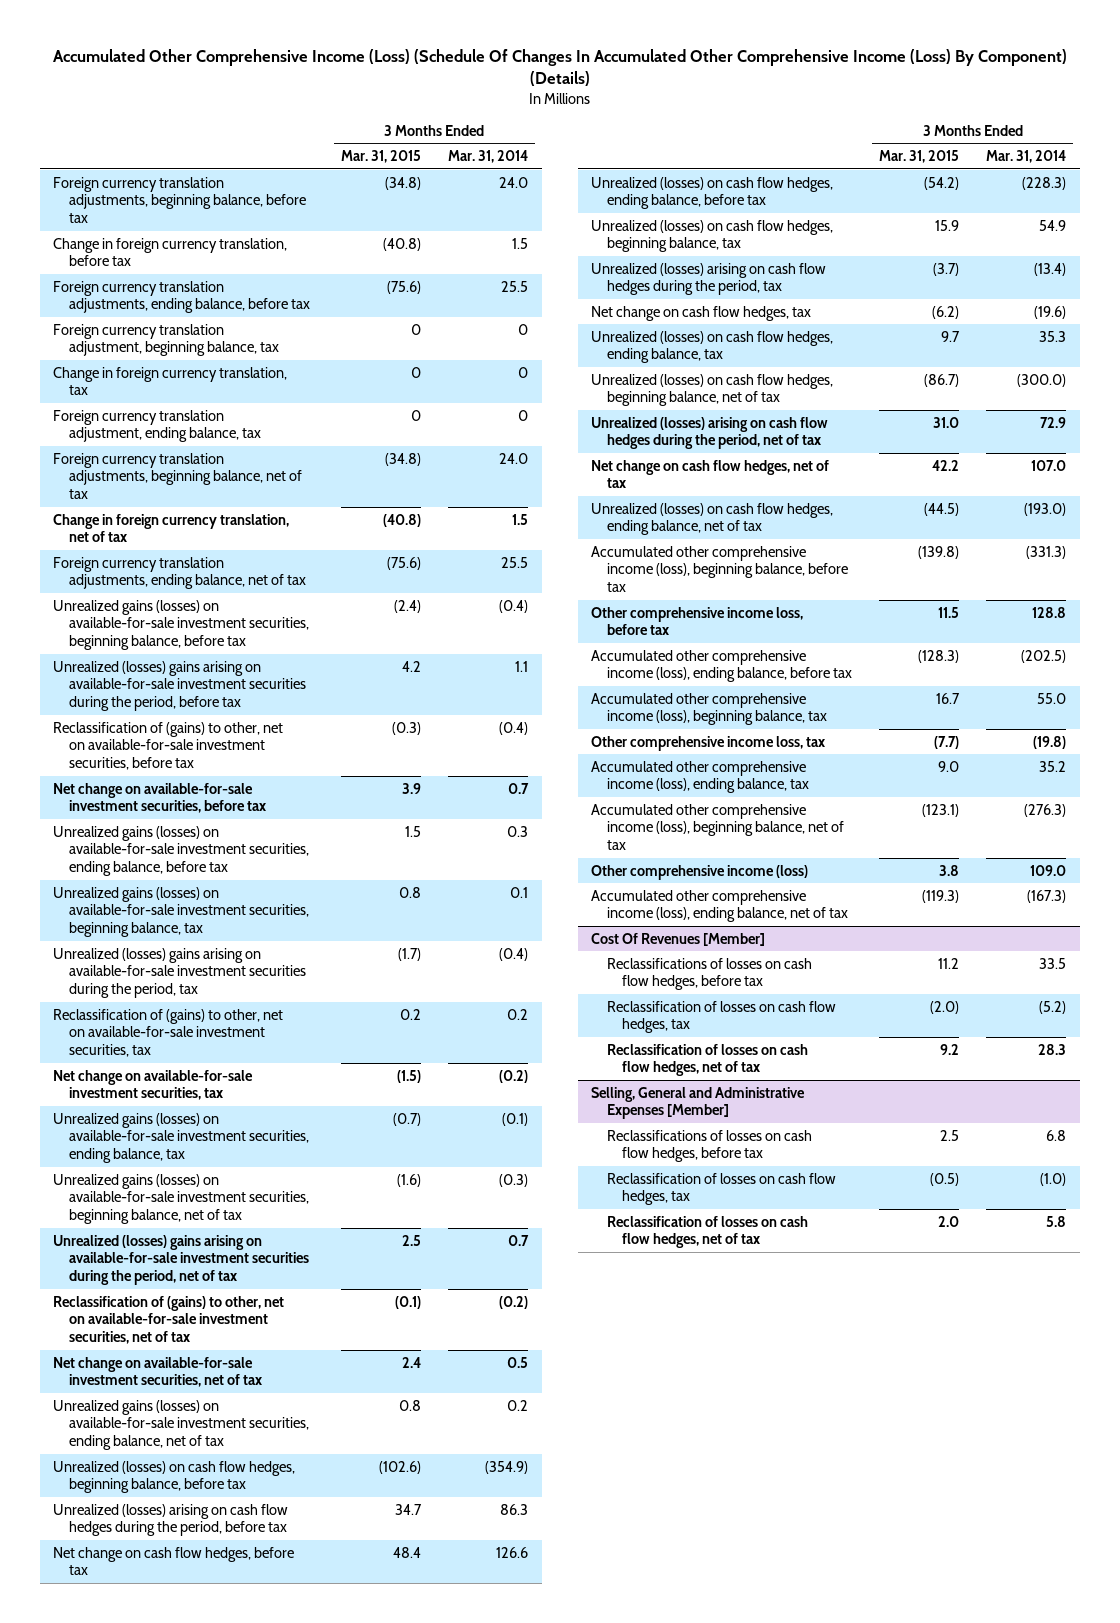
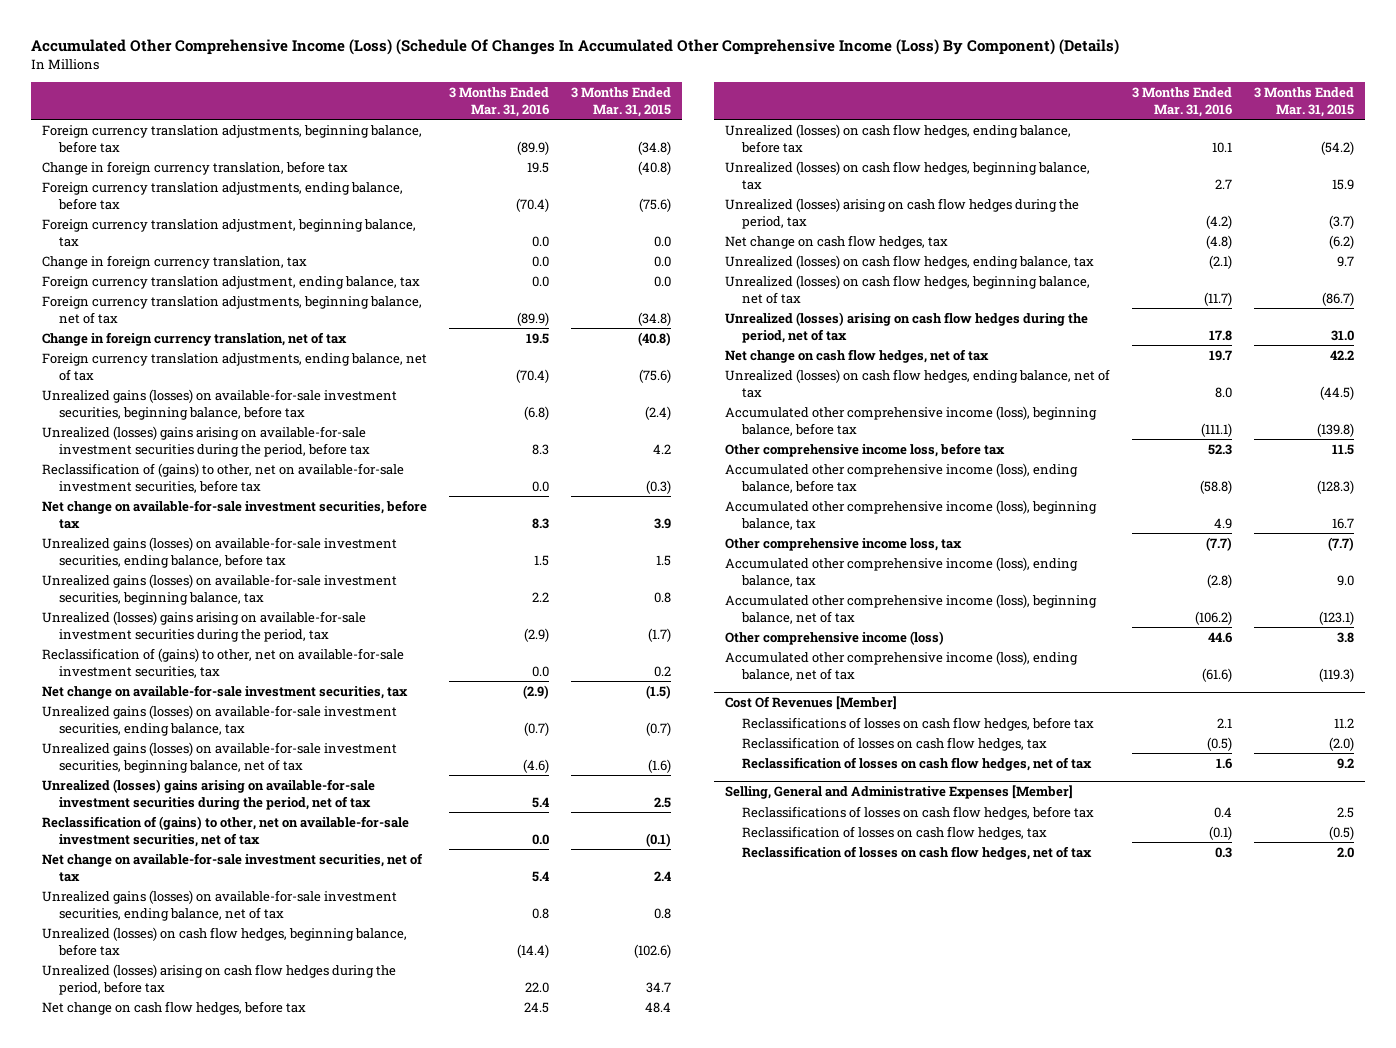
[448,150,529,164] Mar. 31, 2014 -> none
none -> [448,86,549,117] 3 Months Ended Mar. 31, 2016
[410,323,421,335] 0 -> [653,235,671,247] 0.0
[410,366,421,378] 0 -> [653,255,671,267] 0.0
[410,409,421,421] 0 -> [653,275,671,287] 0.0

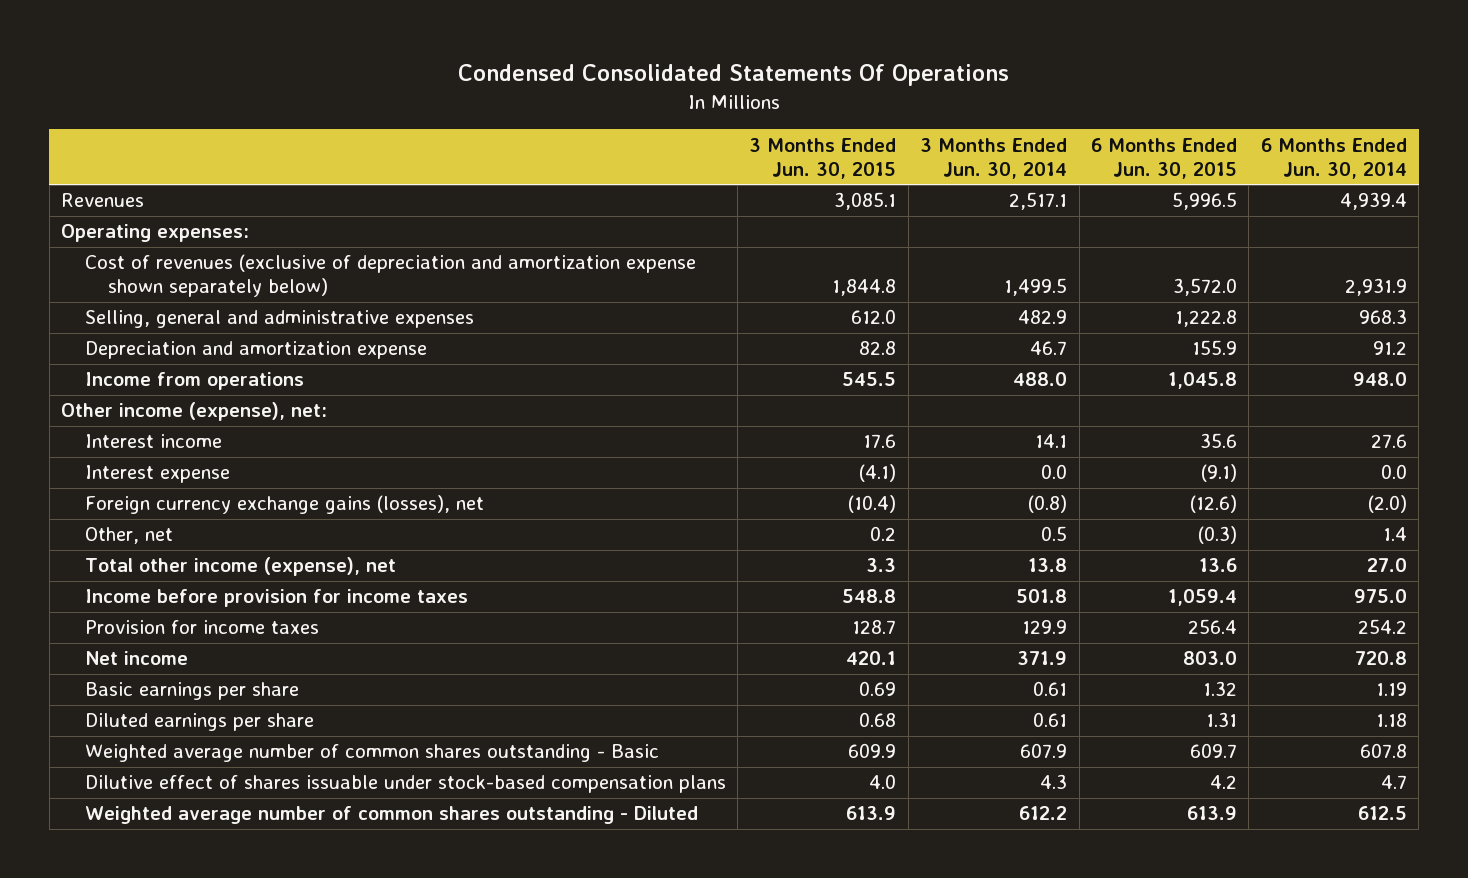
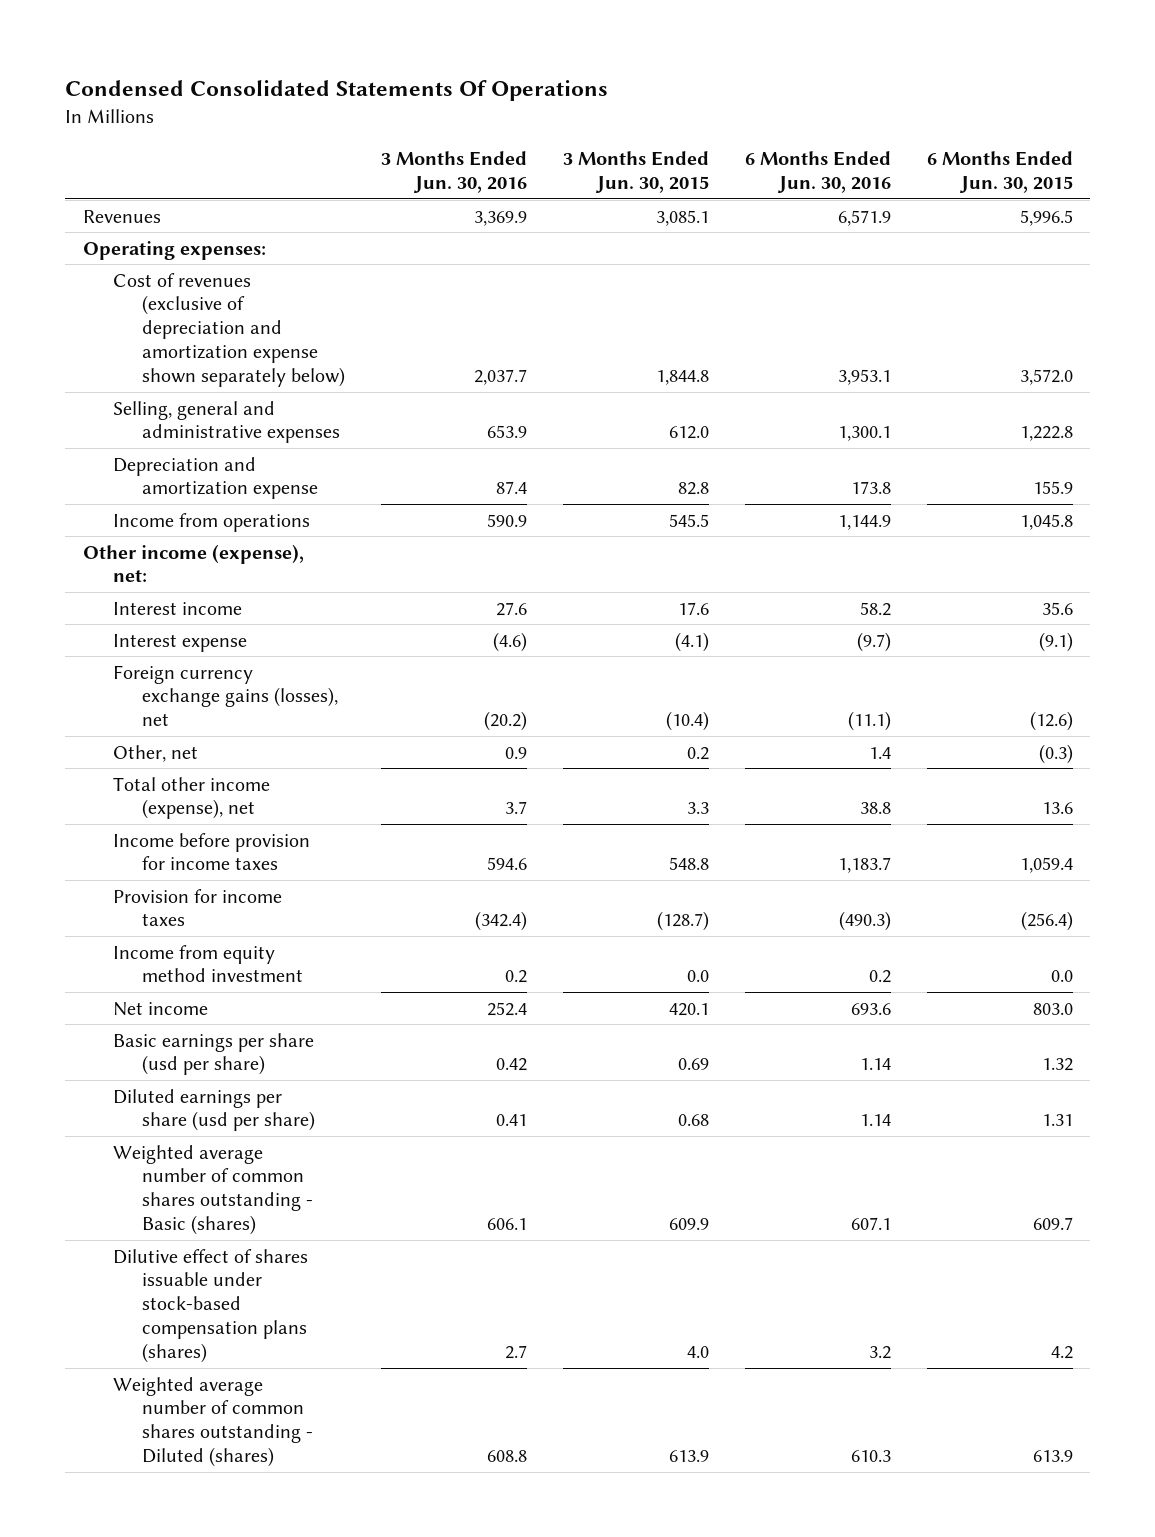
[920,137,1068,179] 3 Months Ended Jun. 30, 2014 -> none
[1260,137,1407,179] 6 Months Ended Jun. 30, 2014 -> none
none -> [381,151,528,194] 3 Months Ended Jun. 30, 2016
none -> [744,151,891,194] 6 Months Ended Jun. 30, 2016
[852,620,897,635] 128.7 -> [656,911,709,932] (128.7)
[1187,619,1237,635] 256.4 -> [1020,911,1073,932] (256.4)
none -> [112,944,304,983] Income from equity method investment
[84,682,299,701] Basic earnings per share -> [112,1032,314,1076] Basic earnings per share (usd per share)
[84,713,314,732] Diluted earnings per share -> [112,1088,316,1132] Diluted earnings per share (usd per share)
[84,744,659,763] Weighted average number of common shares outstanding - Basic -> [112,1144,314,1236] Weighted average number of common shares outstanding - Basic (shares)
[84,775,726,794] Dilutive effect of shares issuable under stock-based compensation plans -> [112,1248,308,1363] Dilutive effect of shares issuable under stock-based compensation plans (shares)
[84,806,698,825] Weighted average number of common shares outstanding - Diluted -> [112,1376,314,1468] Weighted average number of common shares outstanding - Diluted (shares)

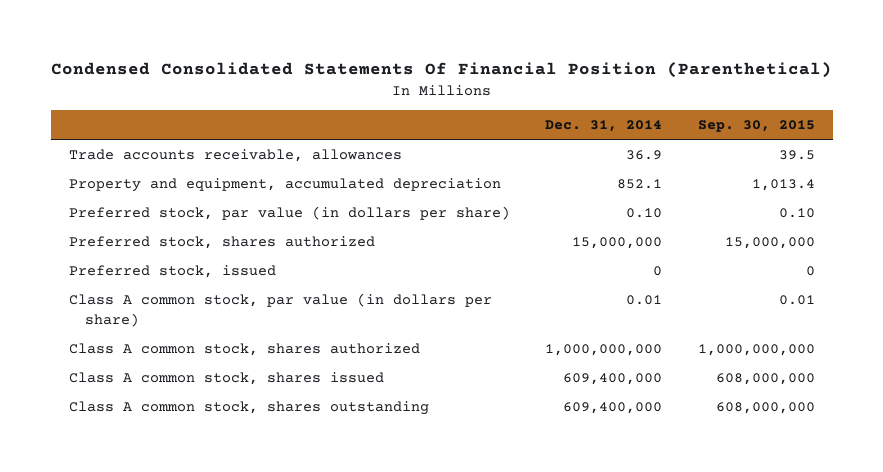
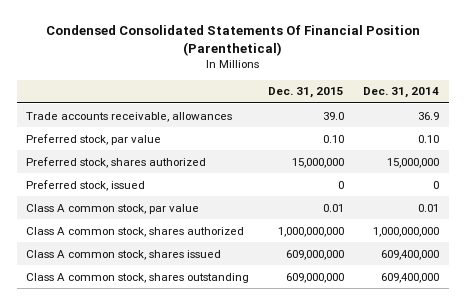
[697,120,815,133] Sep. 30, 2015 -> none
none -> [268,87,345,99] Dec. 31, 2015
[68,178,501,193] Property and equipment, accumulated depreciation -> none
[68,206,510,221] Preferred stock, par value (in dollars per share) -> [26,133,162,145] Preferred stock, par value
[68,293,492,327] Class A common stock, par value (in dollars per share) -> [26,203,200,214] Class A common stock, par value

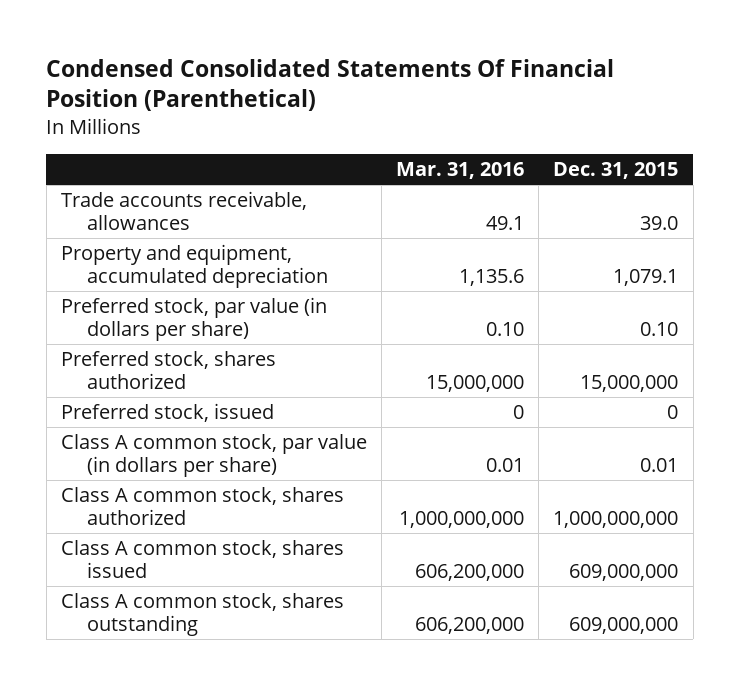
[363,87,440,99] Dec. 31, 2014 -> none
none -> [396,161,525,179] Mar. 31, 2016
none -> [60,244,328,288] Property and equipment, accumulated depreciation
[26,133,162,145] Preferred stock, par value -> [60,297,327,341] Preferred stock, par value (in dollars per share)
[26,203,200,214] Class A common stock, par value -> [60,434,367,477] Class A common stock, par value (in dollars per share)

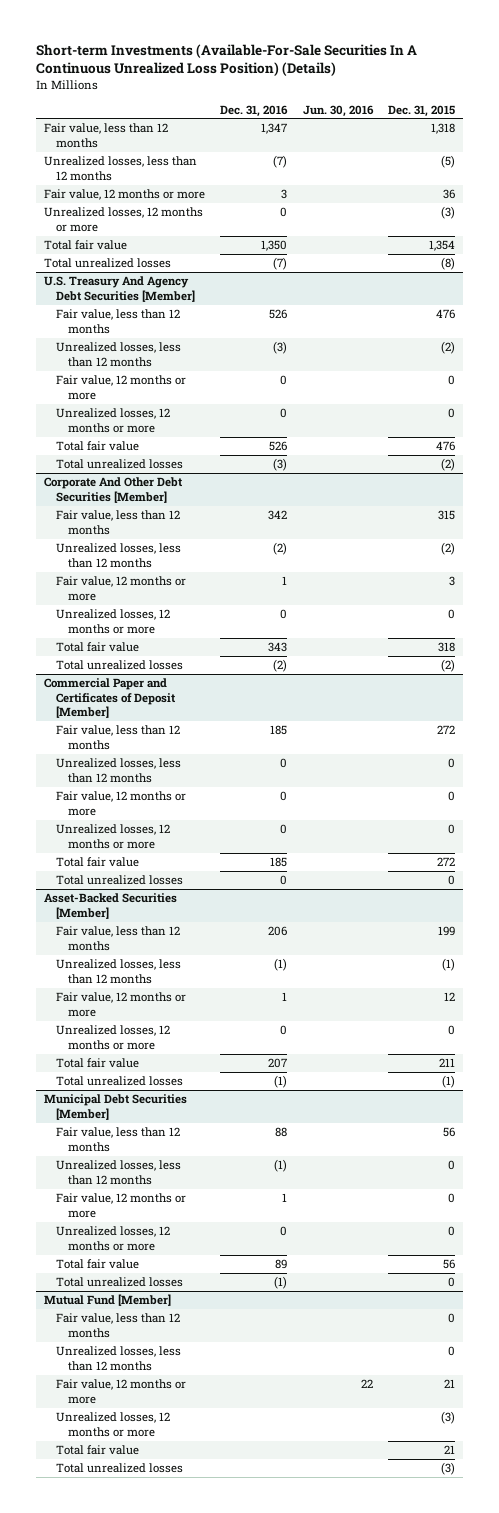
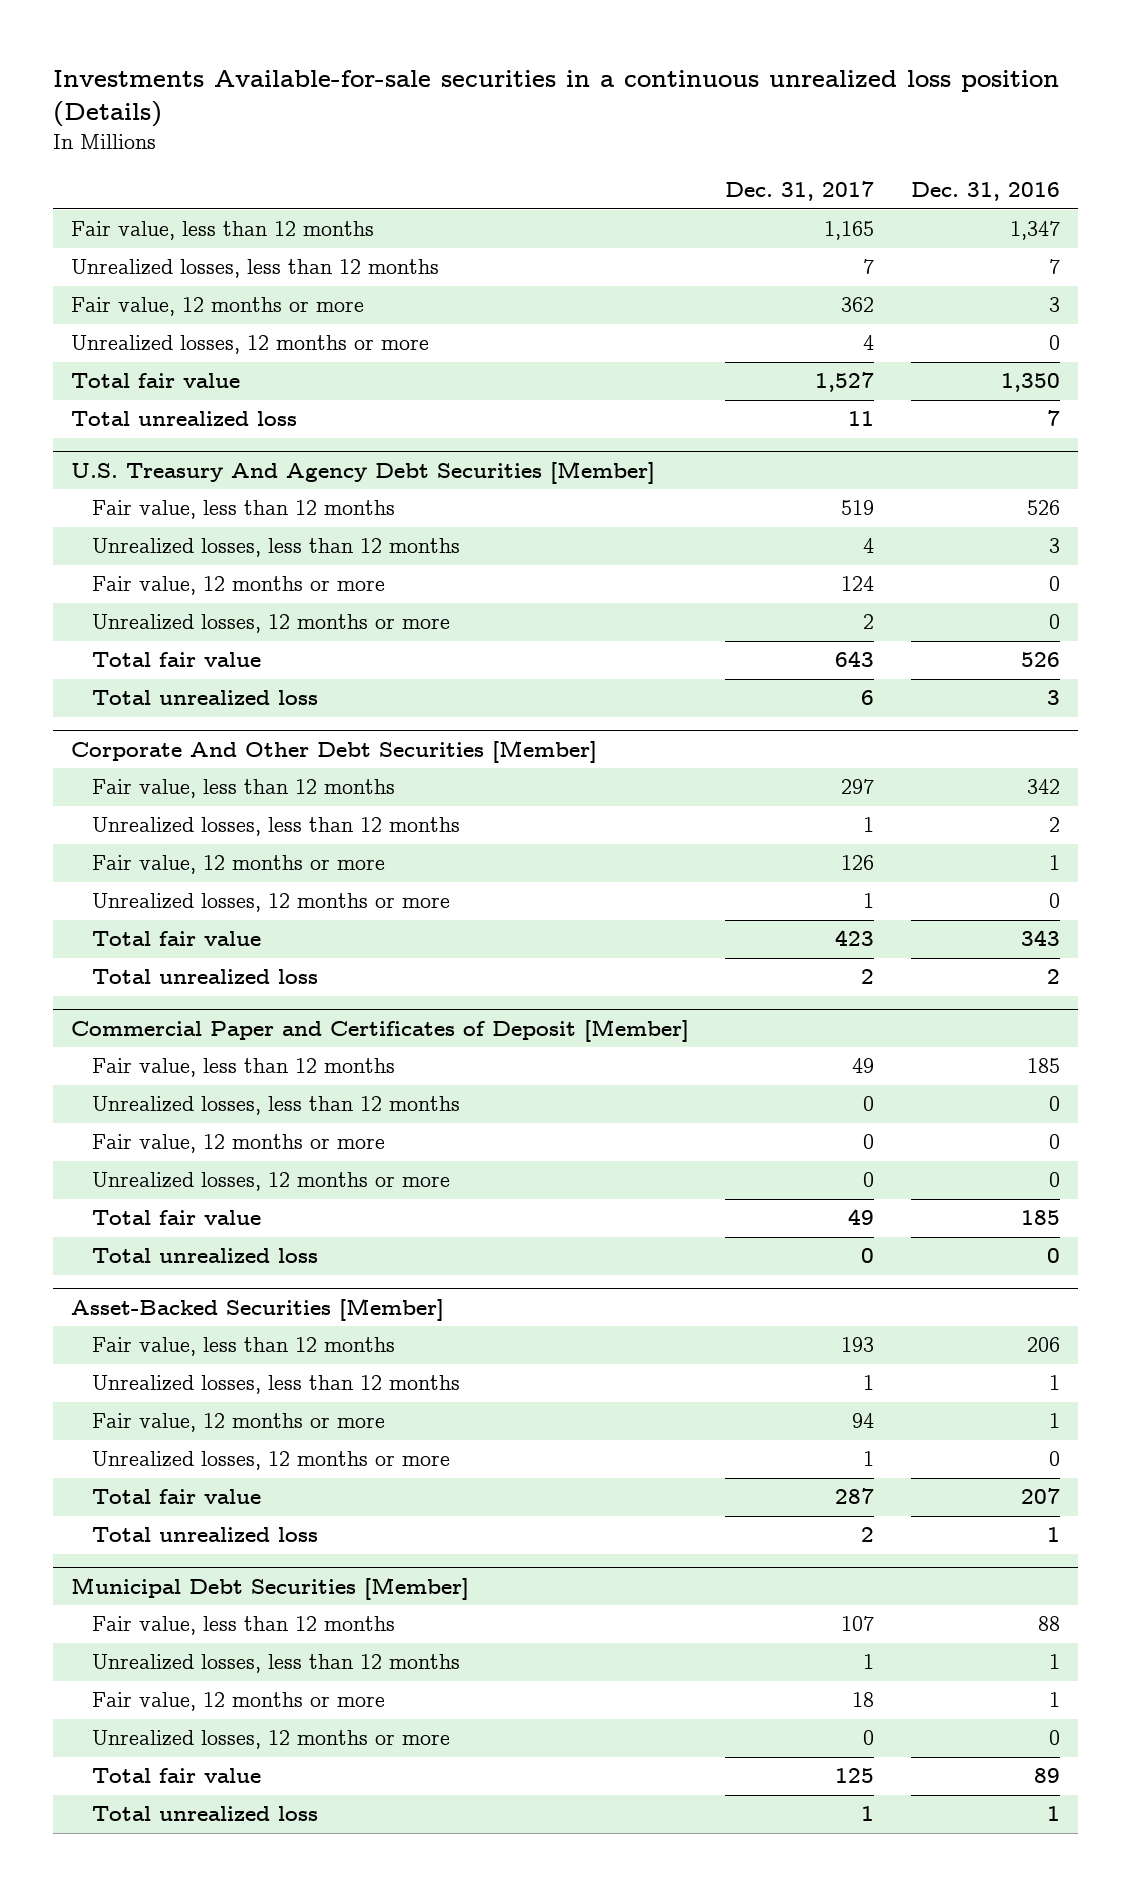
[36,43,418,76] Short-term Investments (Available-For-Sale Securities In A Continuous Unrealized Loss Position) (Details) -> [52,69,1059,128] Investments Available-for-sale securities in a continuous unrealized loss position (Details)
[302,104,374,117] Jun. 30, 2016 -> none
[388,104,456,117] Dec. 31, 2015 -> none
none -> [725,181,875,202] Dec. 31, 2017
[273,155,288,169] (7) -> [1048,259,1060,275] 7
[44,258,172,269] Total unrealized losses -> [71,411,298,427] Total unrealized loss
[273,257,288,271] (7) -> [1046,410,1060,427] 7
[273,341,288,355] (3) -> [1048,538,1060,554] 3
[55,459,183,470] Total unrealized losses -> [92,690,319,706] Total unrealized loss
[273,458,288,472] (3) -> [1046,690,1060,706] 3
[273,542,288,556] (2) -> [1048,817,1060,833] 2
[55,660,183,671] Total unrealized losses -> [92,969,319,985] Total unrealized loss
[273,659,288,673] (2) -> [1046,969,1060,985] 2
[55,875,183,886] Total unrealized losses -> [92,1248,319,1264] Total unrealized loss
[274,958,288,972] (1) -> [1048,1375,1060,1391] 1
[55,1076,183,1087] Total unrealized losses -> [92,1527,319,1543] Total unrealized loss
[274,1075,288,1089] (1) -> [1046,1527,1060,1543] 1
[274,1159,288,1173] (1) -> [1048,1654,1060,1670] 1
[44,1294,172,1307] Mutual Fund [Member] -> none
[55,1313,180,1338] Fair value, less than 12 months -> none
[55,1346,181,1371] Unrealized losses, less than 12 months -> none
[55,1379,186,1404] Fair value, 12 months or more -> none
[55,1412,170,1437] Unrealized losses, 12 months or more -> none
[55,1445,139,1456] Total fair value -> none
[55,1463,183,1474] Total unrealized losses -> none
[55,1277,183,1288] Total unrealized losses -> [92,1806,319,1822] Total unrealized loss
[274,1276,288,1290] (1) -> [1046,1806,1060,1822] 1

